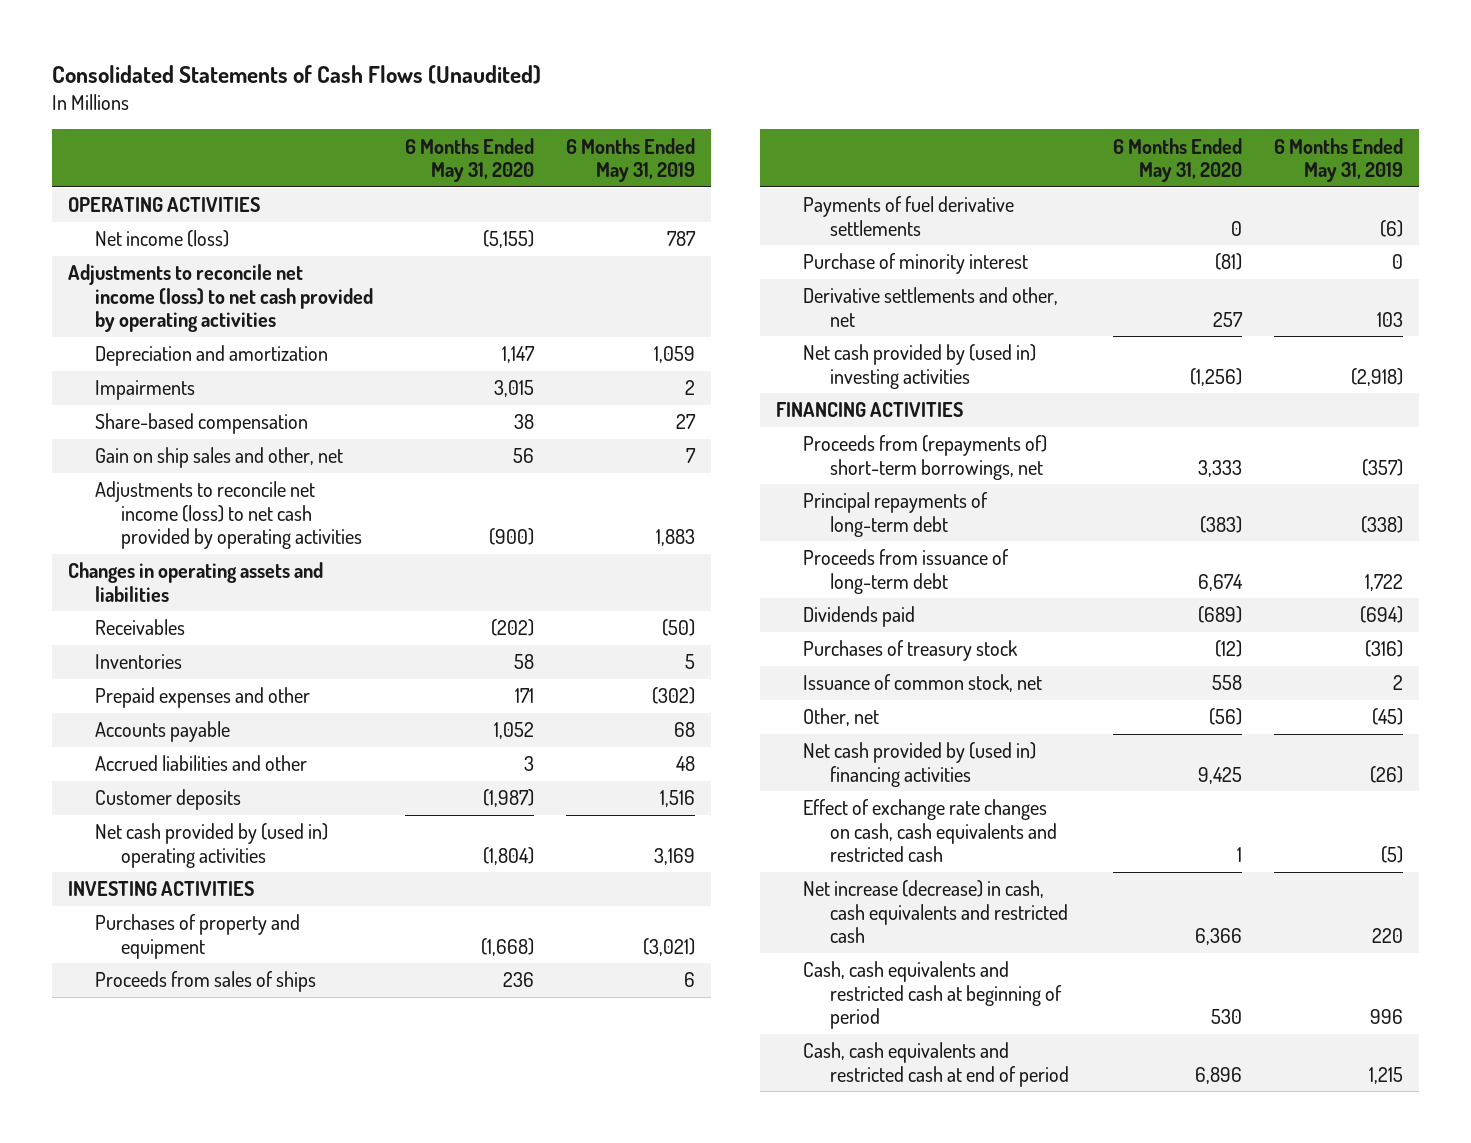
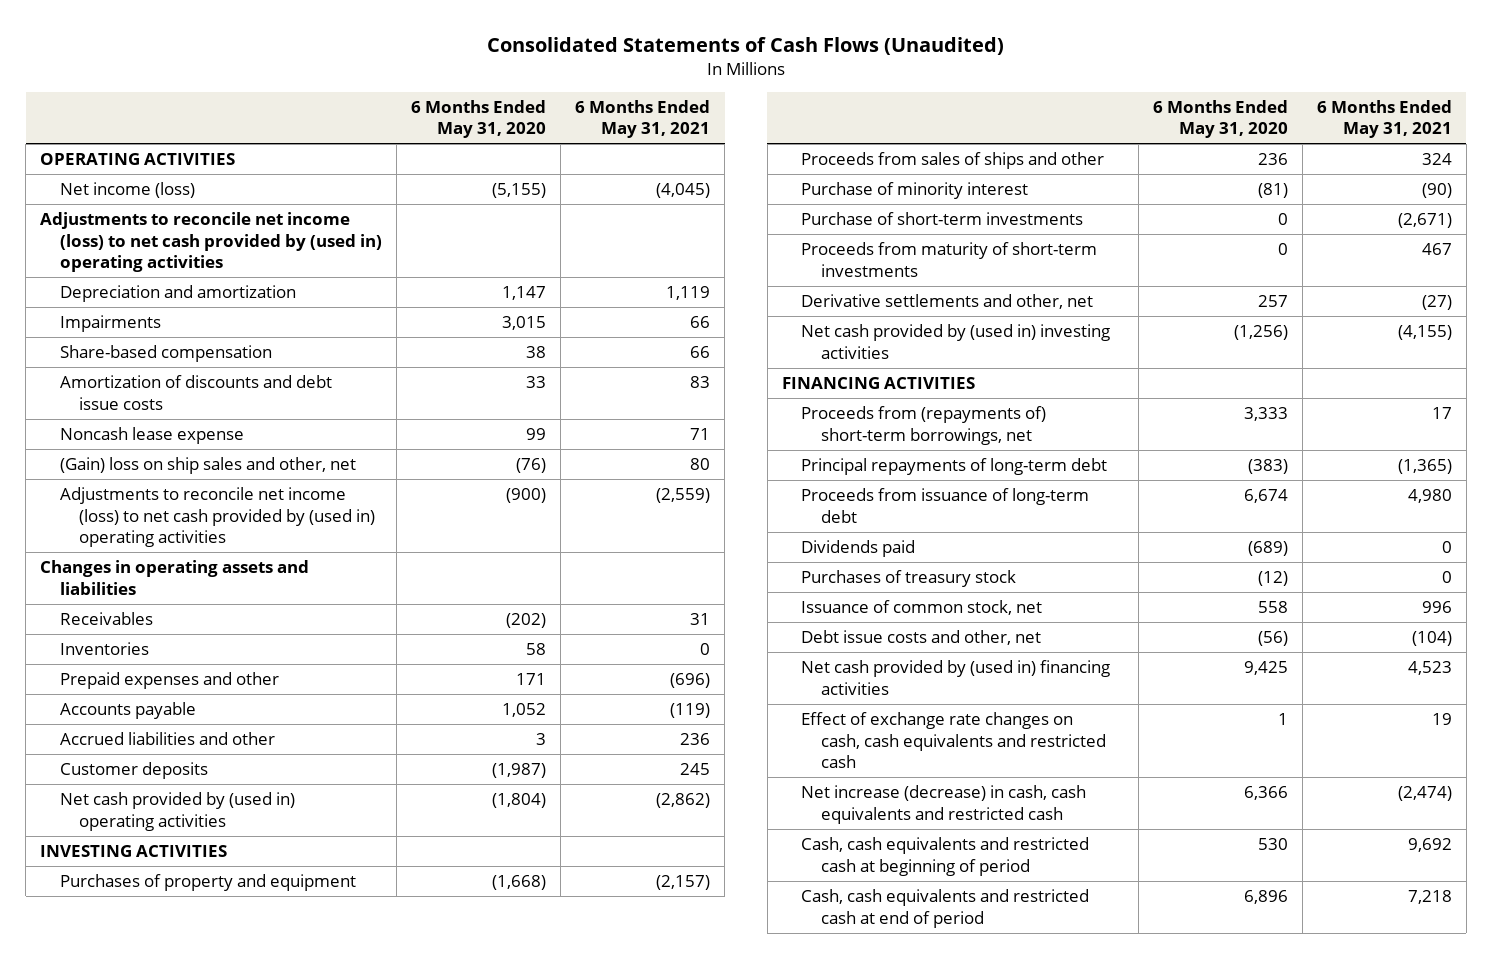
[565,137,695,183] 6 Months Ended May 31, 2019 -> none
none -> [575,99,711,139] 6 Months Ended May 31, 2021
[68,264,373,333] Adjustments to reconcile net income (loss) to net cash provided by operating activities -> [40,212,382,273] Adjustments to reconcile net income (loss) to net cash provided by (used in) operating activities
none -> [59,375,332,410] Amortization of discounts and debt issue costs
none -> [59,427,244,445] Noncash lease expense
[94,447,343,469] Gain on ship sales and other, net -> [59,457,356,475] (Gain) loss on ship sales and other, net
[512,448,534,464] 56 -> [516,458,547,474] (76)
[94,481,363,550] Adjustments to reconcile net income (loss) to net cash provided by operating activities -> [59,487,376,548] Adjustments to reconcile net income (loss) to net cash provided by (used in) operating activities
[802,196,1014,236] Payments of fuel derivative settlements -> none
[94,971,316,993] Proceeds from sales of ships -> [801,152,1105,170] Proceeds from sales of ships and other
none -> [801,212,1084,226] Purchase of short-term investments
none -> [801,242,1098,277] Proceeds from maturity of short-term investments
[802,708,879,727] Other, net -> [801,630,1042,646] Debt issue costs and other, net

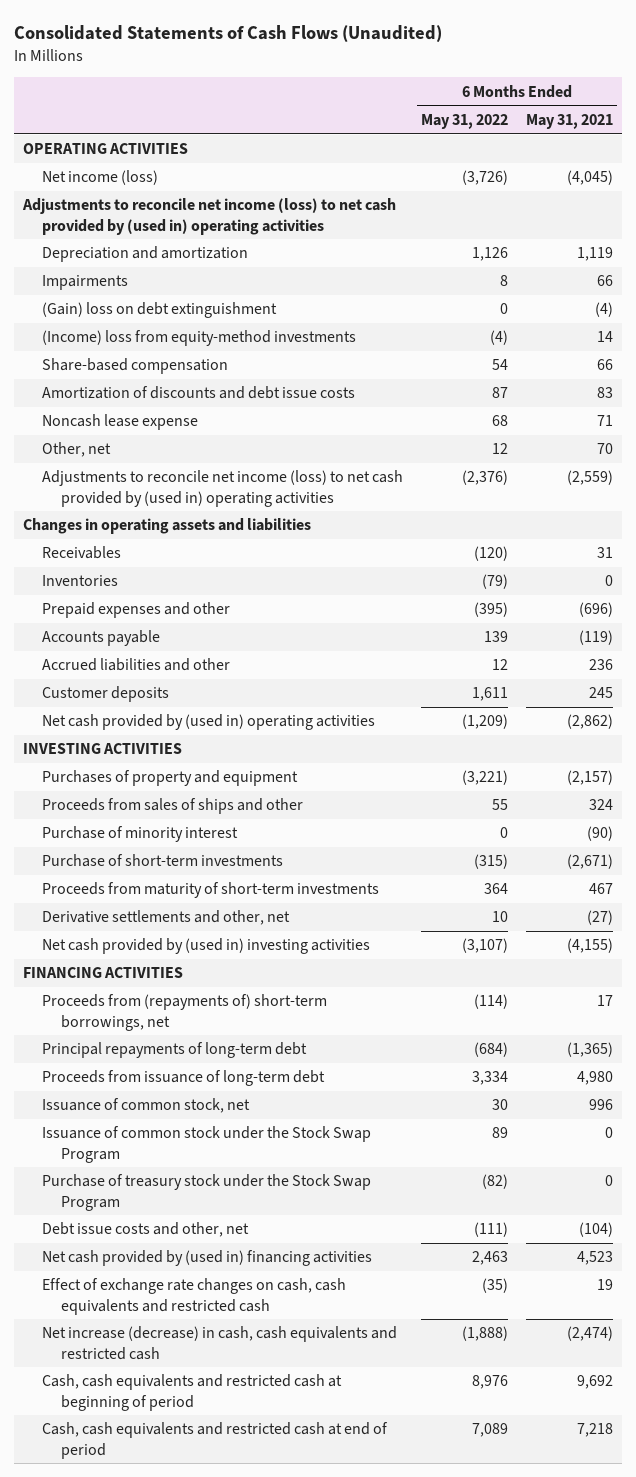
[411,99,547,139] 6 Months Ended May 31, 2020 -> none
none -> [420,113,508,129] May 31, 2022
none -> [42,302,278,319] (Gain) loss on debt extinguishment
none -> [42,330,357,347] (Income) loss from equity-method investments
[59,457,356,475] (Gain) loss on ship sales and other, net -> [42,442,112,458] Other, net
[690,458,711,471] 80 -> [596,443,613,455] 70
[801,540,916,558] Dividends paid -> none
[801,570,1017,588] Purchases of treasury stock -> none
none -> [42,1126,372,1163] Issuance of common stock under the Stock Swap Program
none -> [42,1174,372,1211] Purchase of treasury stock under the Stock Swap Program

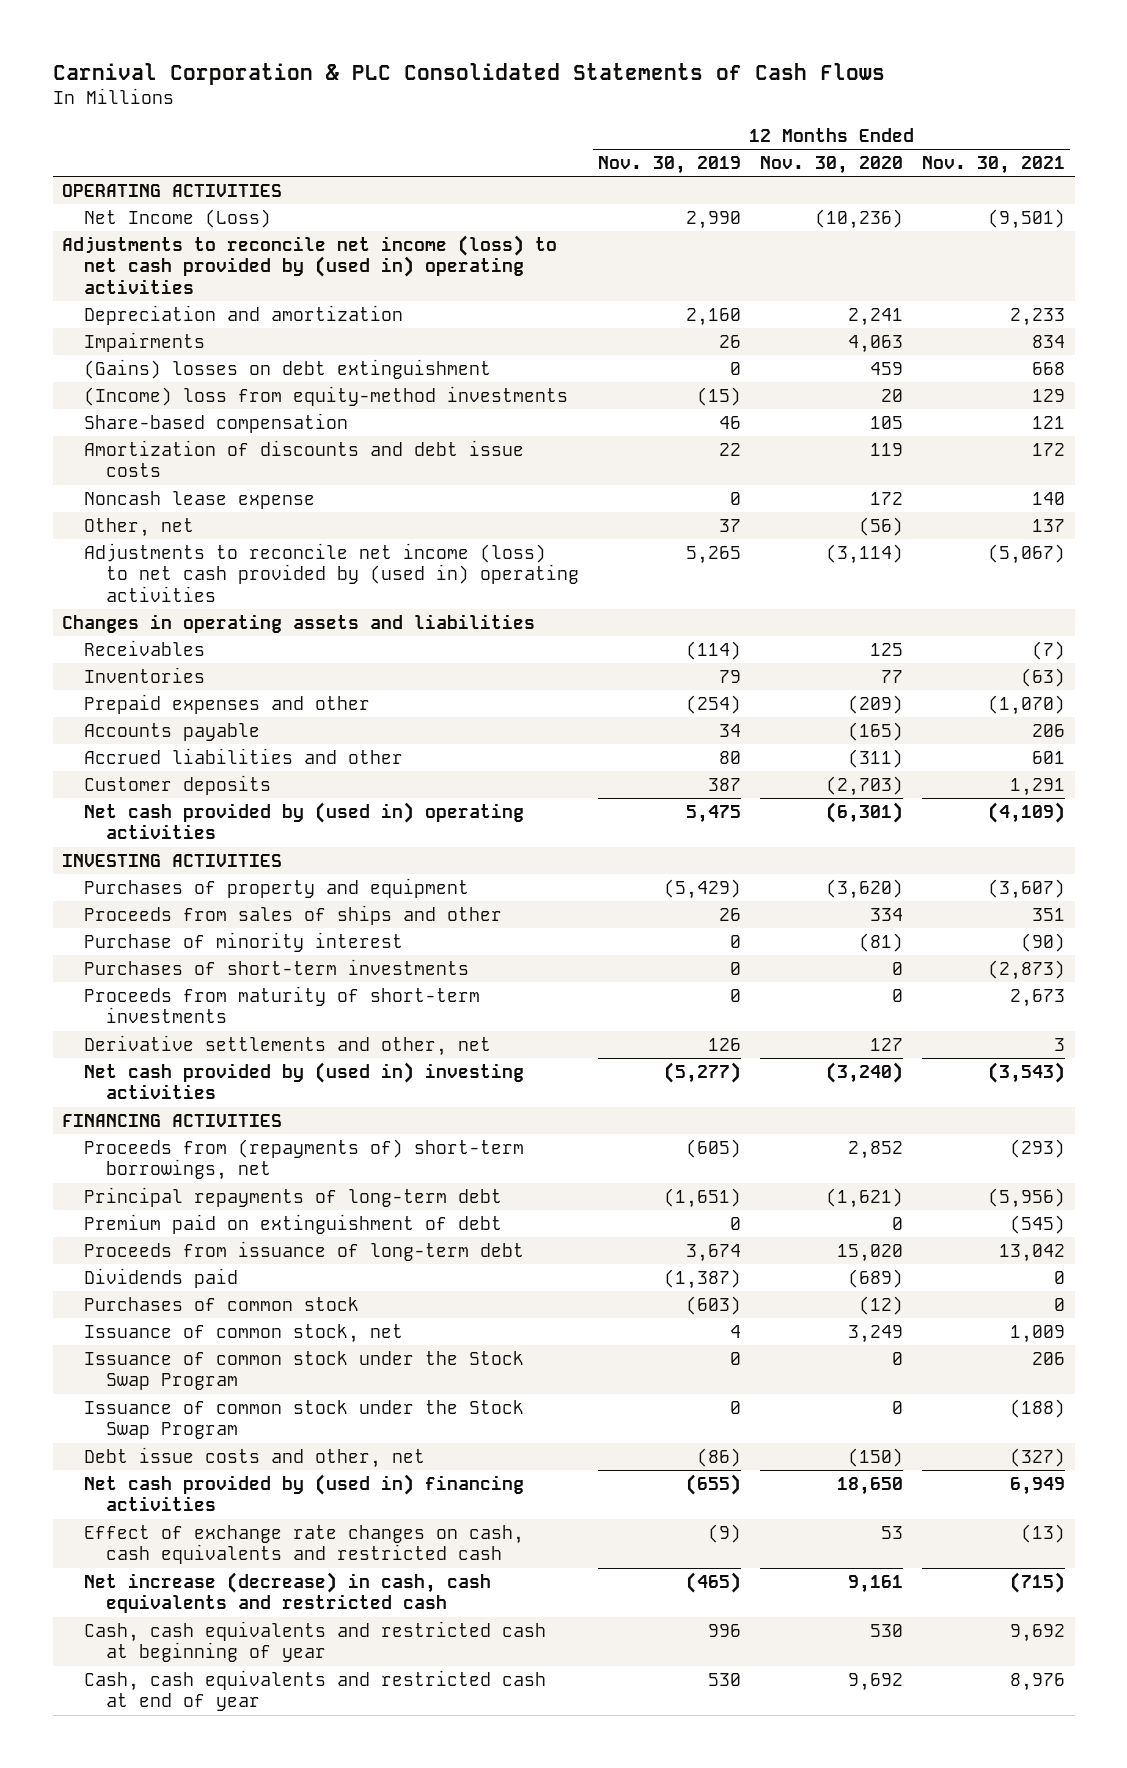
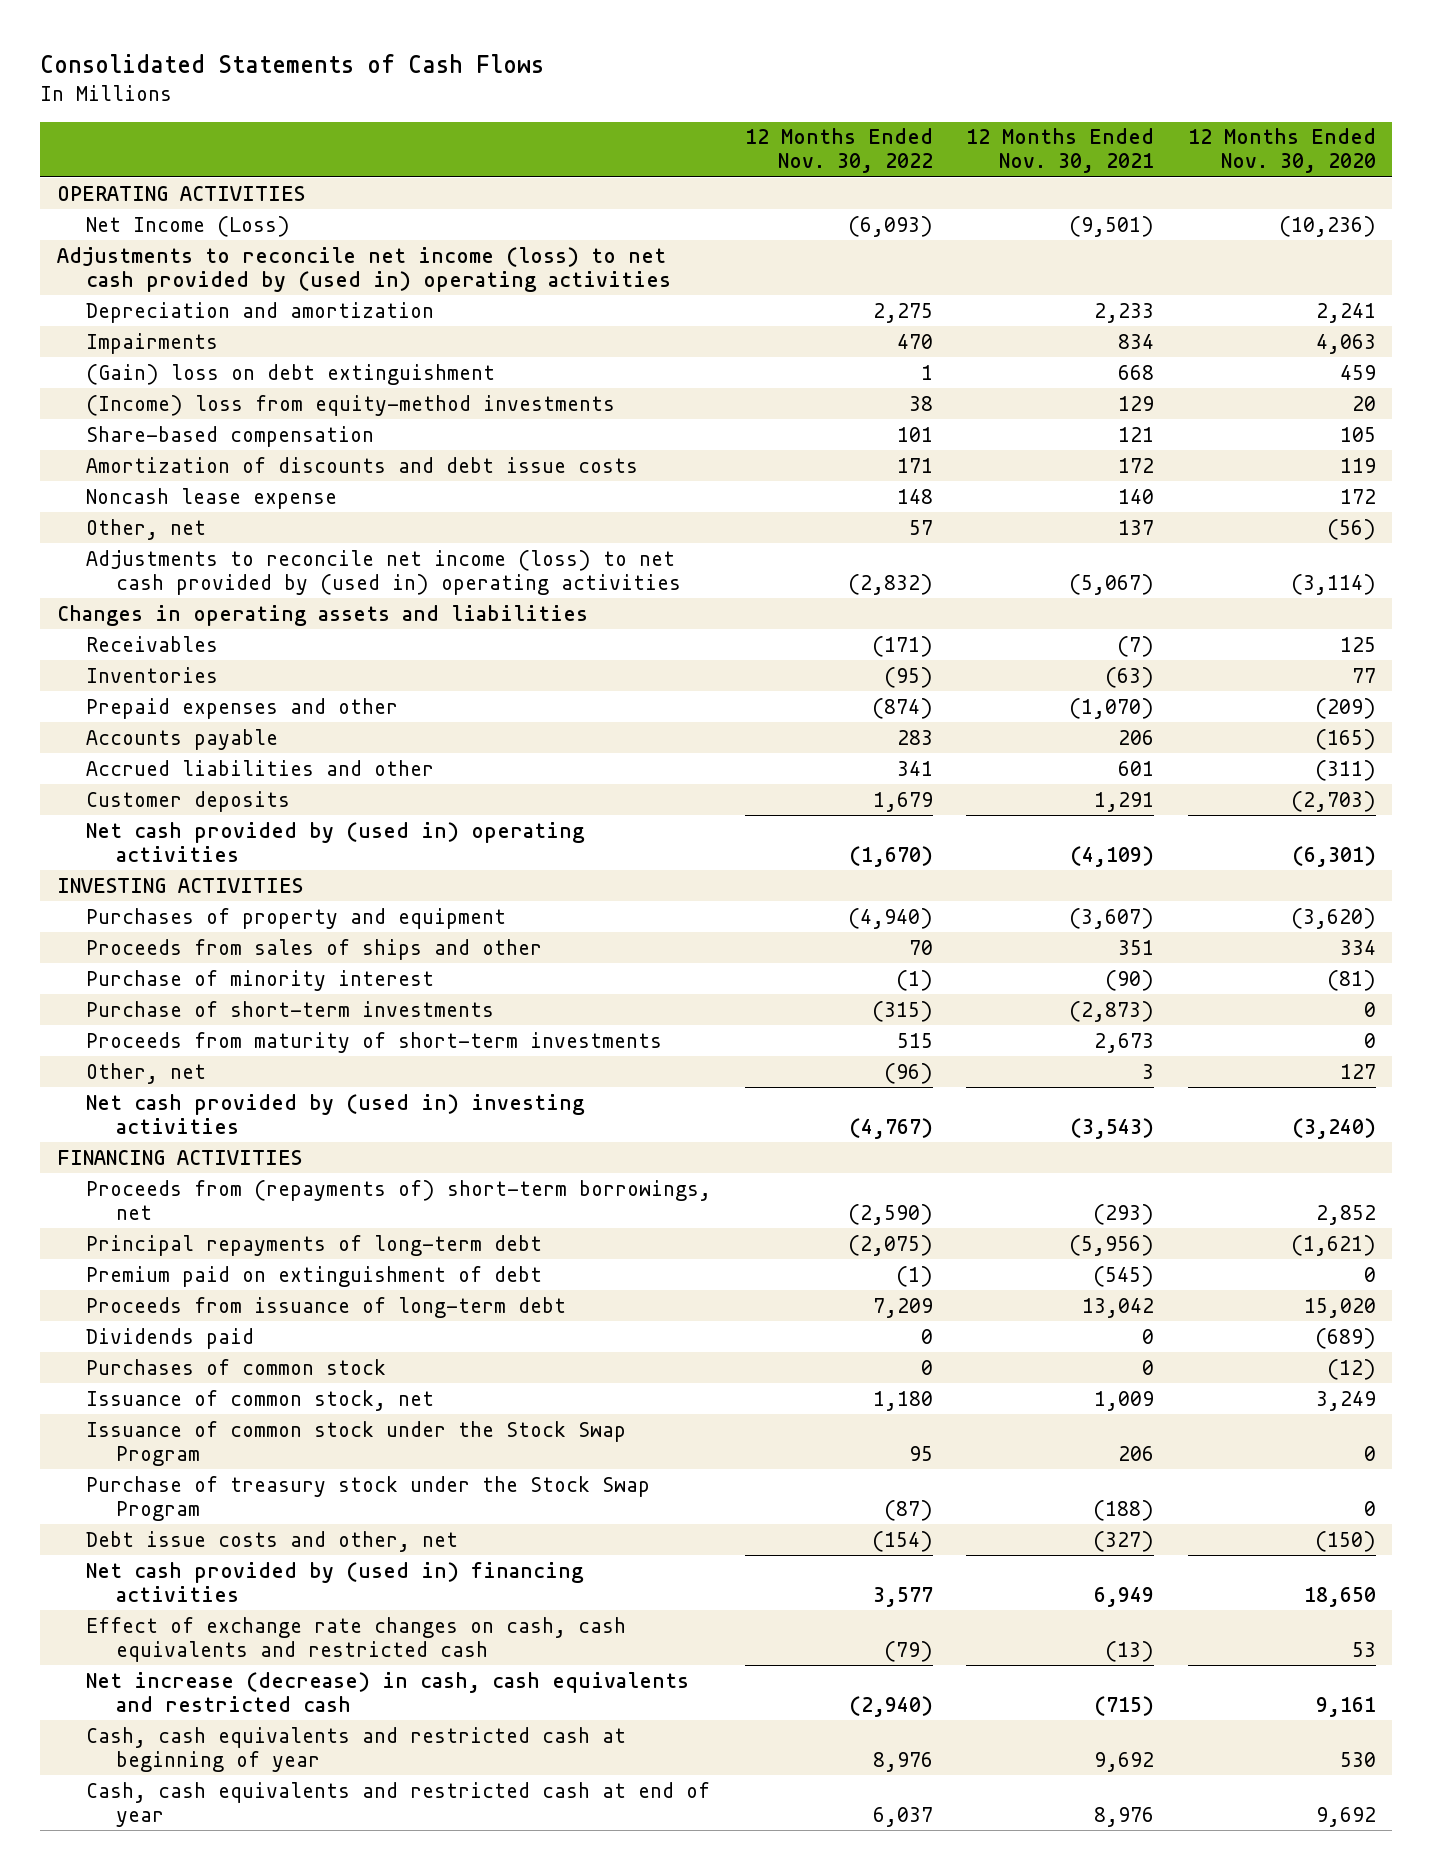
[52,63,885,86] Carnival Corporation & PLC Consolidated Statements of Cash Flows -> [40,53,545,73] Consolidated Statements of Cash Flows
[598,156,742,175] Nov. 30, 2019 -> none
none -> [744,128,933,174] 12 Months Ended Nov. 30, 2022
[84,358,492,379] (Gains) losses on debt extinguishment -> [86,363,496,385] (Gain) loss on debt extinguishment
[84,958,470,975] Purchases of short-term investments -> [86,1000,495,1017] Purchase of short-term investments
[84,1034,492,1056] Derivative settlements and other, net -> [86,1062,207,1084] Other, net
[84,1399,525,1440] Issuance of common stock under the Stock Swap Program -> [86,1475,651,1521] Purchase of treasury stock under the Stock Swap Program

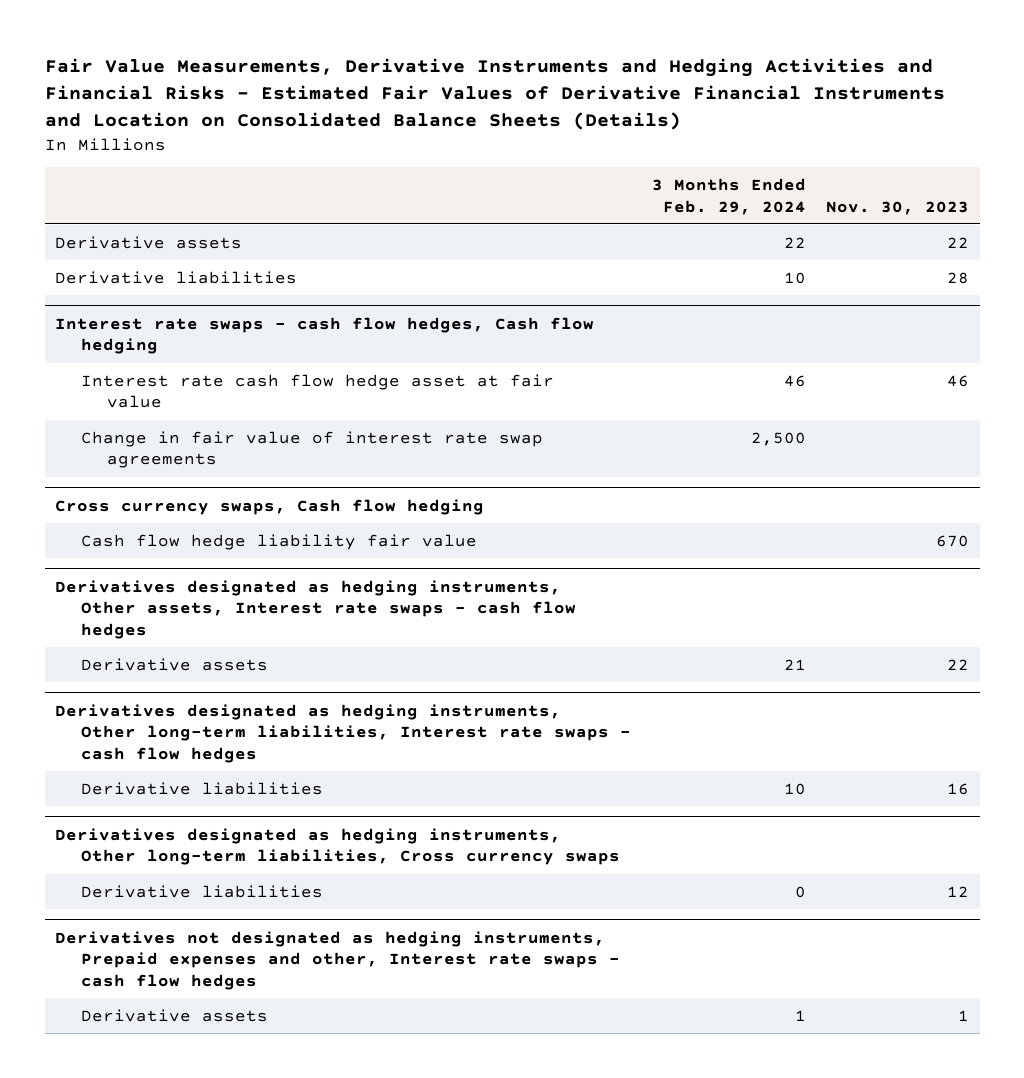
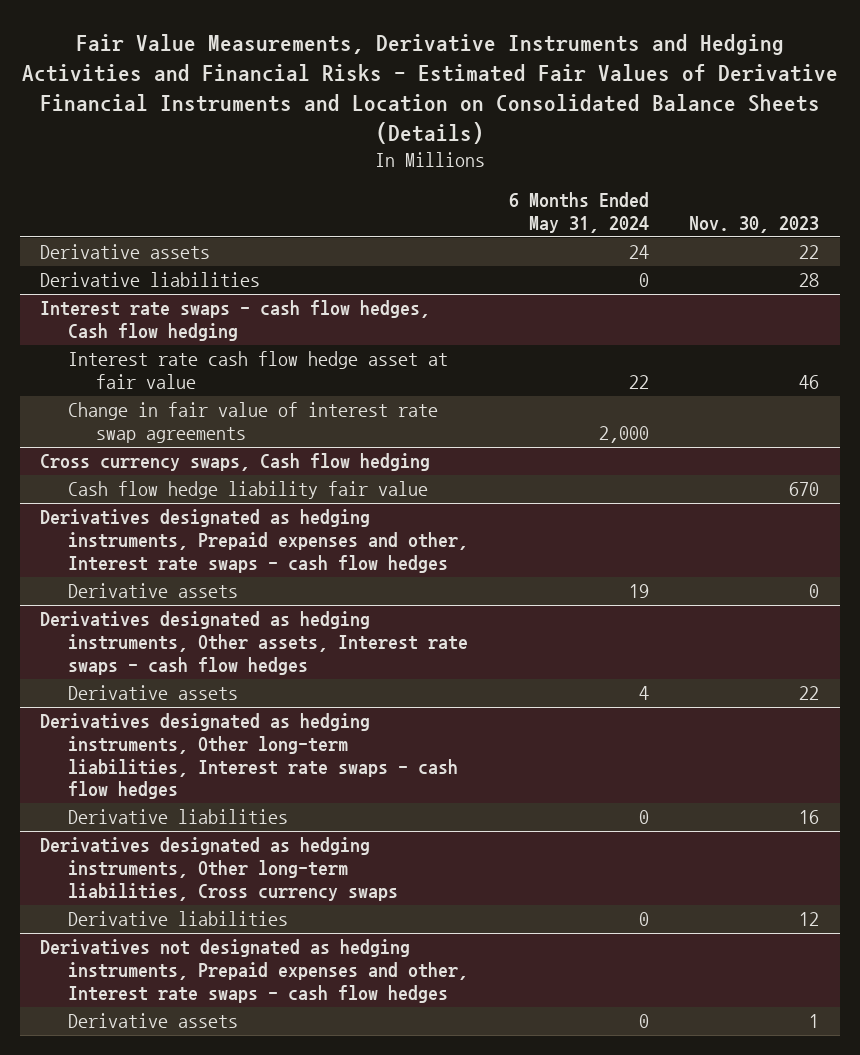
[651,177,806,215] 3 Months Ended Feb. 29, 2024 -> none
none -> [508,192,649,233] 6 Months Ended May 31, 2024
none -> [40,509,468,573] Derivatives designated as hedging instruments, Prepaid expenses and other, Interest rate swaps - cash flow hedges
none -> [67,583,238,599] Derivative assets

